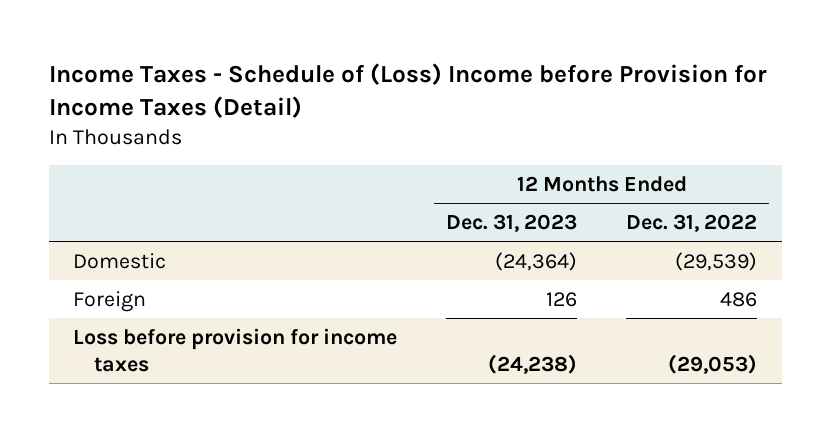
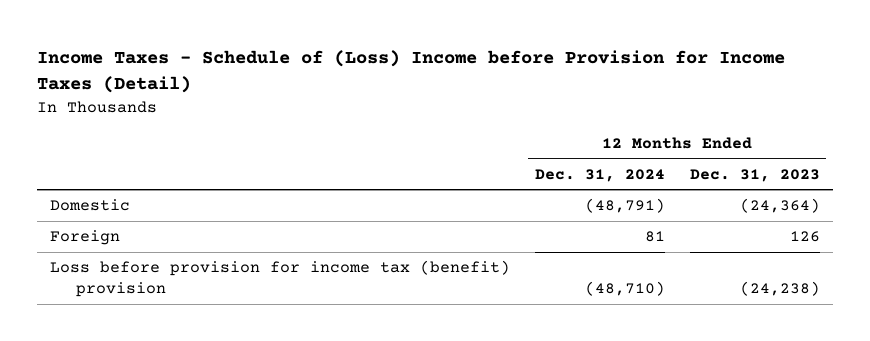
[626,213,758,232] Dec. 31, 2022 -> none
none -> [534,168,665,182] Dec. 31, 2024
[73,327,398,373] Loss before provision for income taxes -> [49,260,510,298] Loss before provision for income tax (benefit) provision

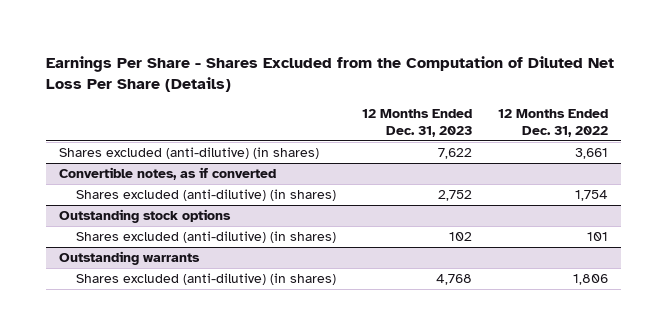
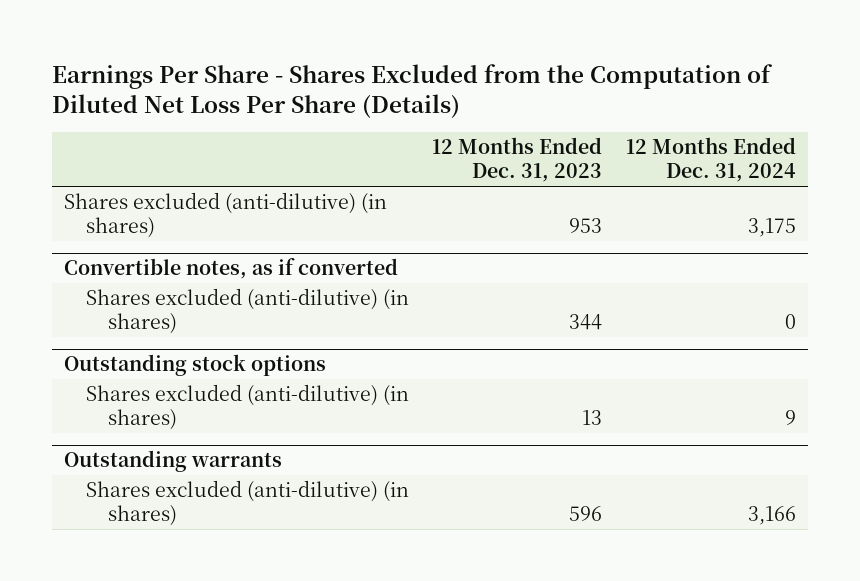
[498,108,609,137] 12 Months Ended Dec. 31, 2022 -> none
none -> [626,136,797,183] 12 Months Ended Dec. 31, 2024
[438,148,473,160] 7,622 -> [569,218,603,234] 953
[438,190,473,202] 2,752 -> [569,314,603,331] 344
[449,232,473,242] 102 -> [582,410,603,426] 13
[436,274,473,286] 4,768 -> [569,506,603,522] 596

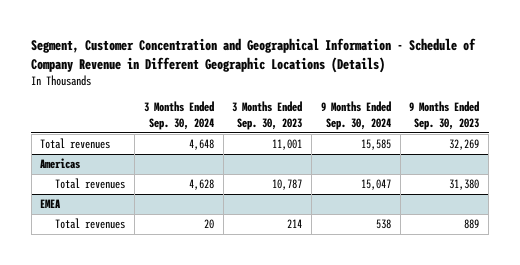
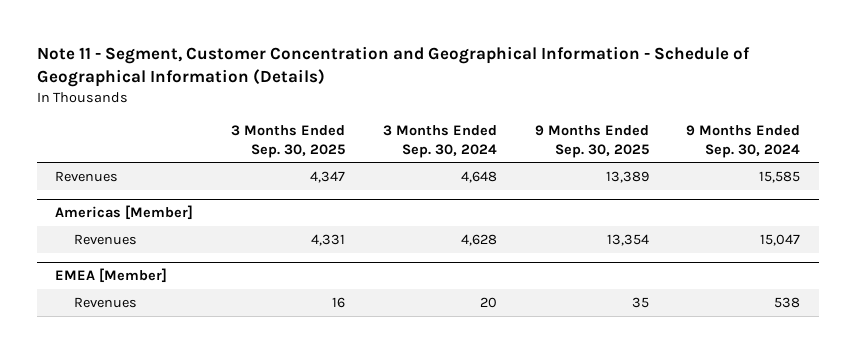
[31,37,477,73] Segment, Customer Concentration and Geographical Information - Schedule of Company Revenue in Different Geographic Locations (Details) -> [36,46,750,88] Note 11 - Segment, Customer Concentration and Geographical Information - Schedule of Geographical Information (Details)
[232,101,303,130] 3 Months Ended Sep. 30, 2023 -> none
[409,101,480,130] 9 Months Ended Sep. 30, 2023 -> none
none -> [231,124,346,158] 3 Months Ended Sep. 30, 2025
none -> [534,124,649,158] 9 Months Ended Sep. 30, 2025
[40,138,111,150] Total revenues -> [55,171,119,183] Revenues
[40,158,81,170] Americas -> [55,205,194,221] Americas [Member]
[55,178,126,190] Total revenues -> [74,234,138,246] Revenues
[40,199,62,209] EMEA -> [55,268,168,284] EMEA [Member]
[55,218,126,230] Total revenues -> [74,297,138,309] Revenues

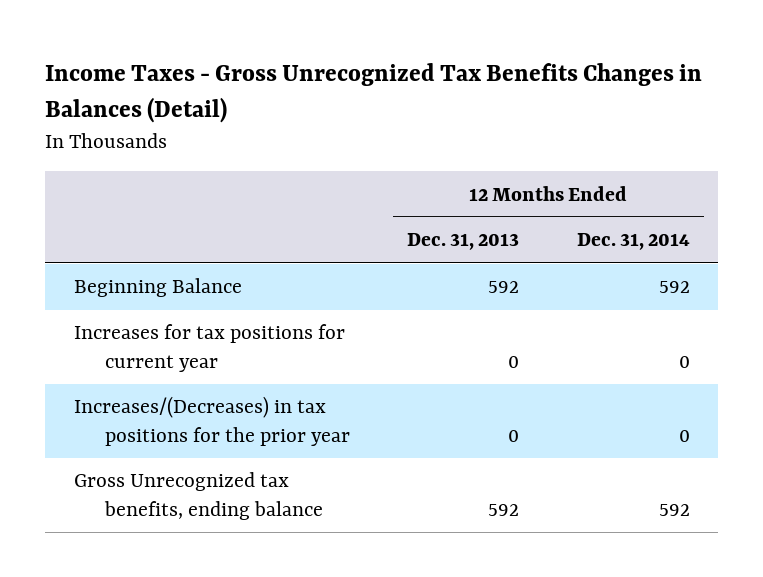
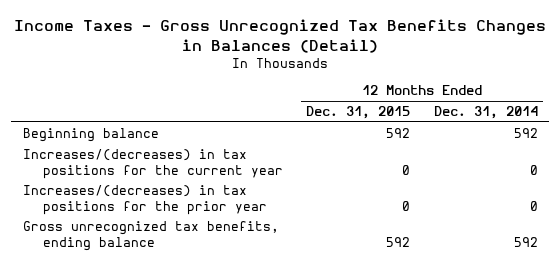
[407,233,520,251] Dec. 31, 2013 -> none
none -> [306,106,411,120] Dec. 31, 2015
[73,278,242,298] Beginning Balance -> [22,128,159,143] Beginning balance
[73,324,345,372] Increases for tax positions for current year -> [22,149,284,179] Increases/(decreases) in tax positions for the current year
[73,396,351,446] Increases/(Decreases) in tax positions for the prior year -> [22,185,268,215] Increases/(decreases) in tax positions for the prior year
[73,472,324,520] Gross Unrecognized tax benefits, ending balance -> [22,221,279,251] Gross unrecognized tax benefits, ending balance

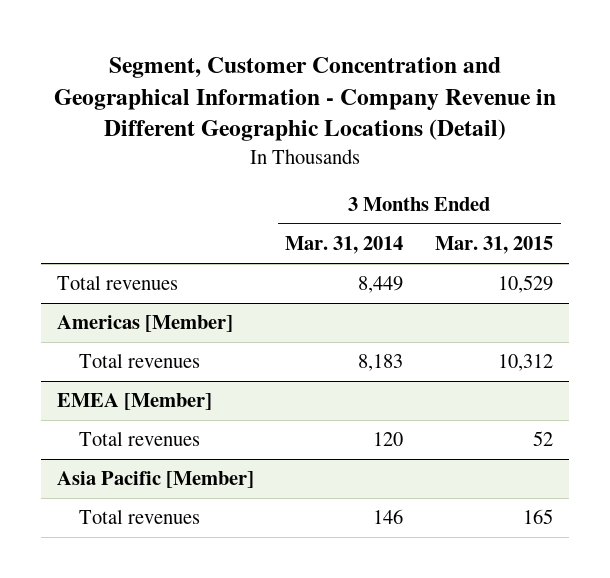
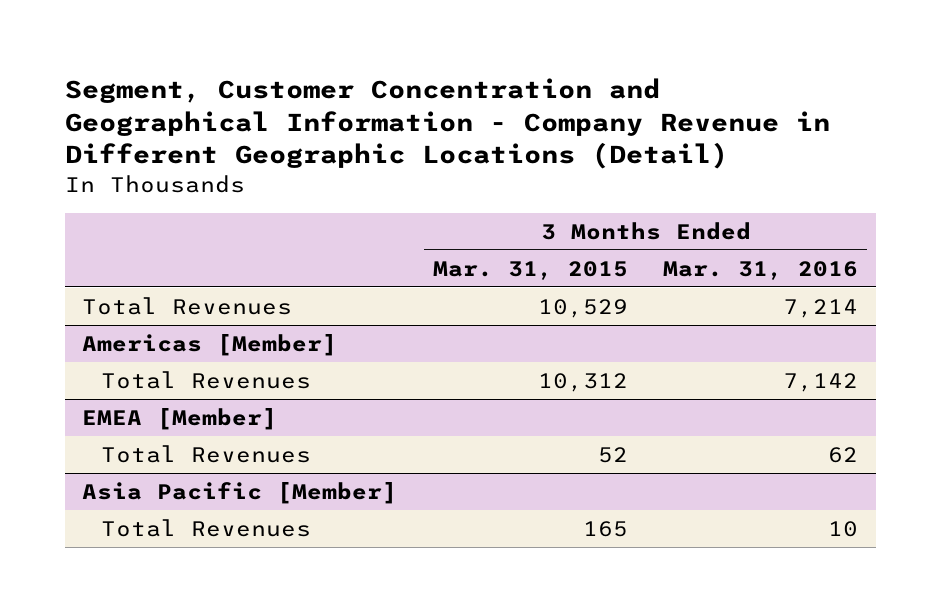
[285,236,404,255] Mar. 31, 2014 -> none
none -> [663,260,859,280] Mar. 31, 2016
[56,276,178,291] Total revenues -> [82,296,293,315] Total Revenues
[79,354,201,369] Total revenues -> [101,370,312,389] Total Revenues
[79,432,201,447] Total revenues -> [101,444,312,463] Total Revenues
[79,510,201,525] Total revenues -> [101,518,312,537] Total Revenues

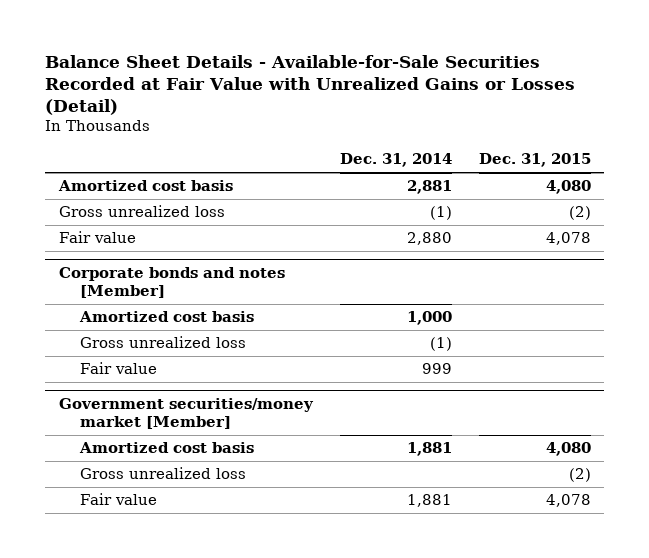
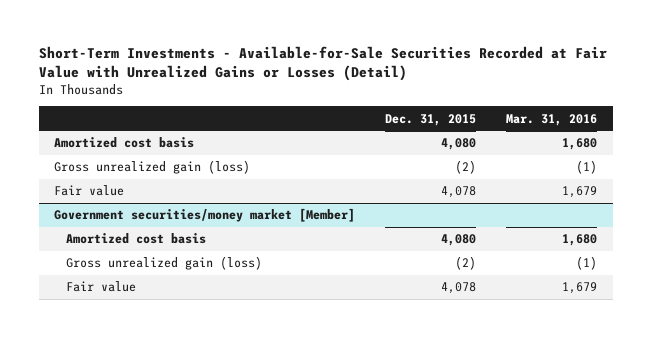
[45,54,576,116] Balance Sheet Details - Available-for-Sale Securities Recorded at Fair Value with Unrealized Gains or Losses (Detail) -> [38,46,607,82] Short-Term Investments - Available-for-Sale Securities Recorded at Fair Value with Unrealized Gains or Losses (Detail)
[339,153,452,168] Dec. 31, 2014 -> none
none -> [506,113,598,126] Mar. 31, 2016
[58,205,225,218] Gross unrealized loss -> [54,160,251,175] Gross unrealized gain (loss)
[58,267,285,299] Corporate bonds and notes [Member] -> none
[78,311,254,323] Amortized cost basis -> none
[79,336,246,349] Gross unrealized loss -> none
[79,362,157,375] Fair value -> none
[79,467,246,480] Gross unrealized loss -> [65,256,262,271] Gross unrealized gain (loss)

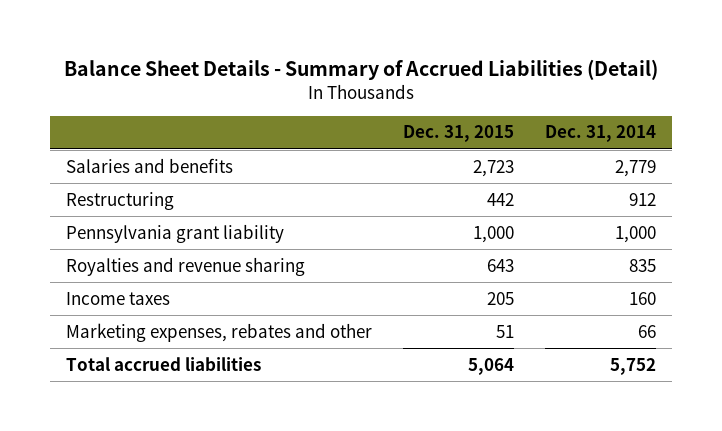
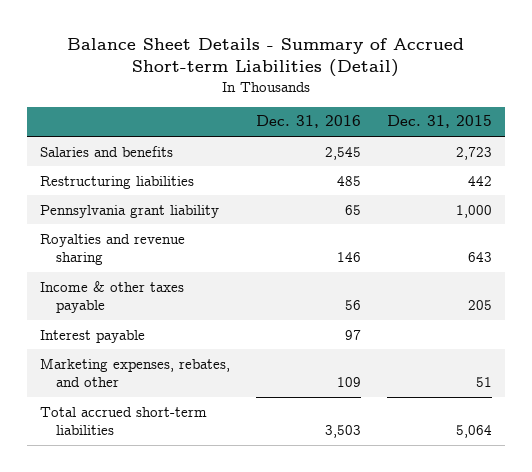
[64,59,659,81] Balance Sheet Details - Summary of Accrued Liabilities (Detail) -> [67,37,465,78] Balance Sheet Details - Summary of Accrued Short-term Liabilities (Detail)
[545,125,657,143] Dec. 31, 2014 -> none
none -> [256,115,362,129] Dec. 31, 2016
[65,191,174,210] Restructuring -> [40,175,195,189] Restructuring liabilities
[65,291,170,305] Income taxes -> [40,280,185,313] Income & other taxes payable
none -> [40,329,146,343] Interest payable
[65,322,372,342] Marketing expenses, rebates and other -> [40,357,231,387] Marketing expenses, rebates, and other
[65,356,261,371] Total accrued liabilities -> [40,406,208,435] Total accrued short-term liabilities

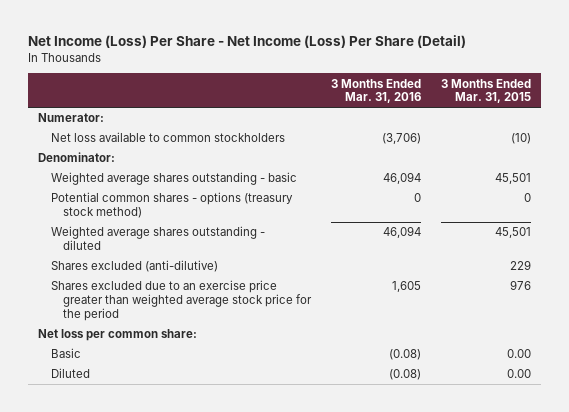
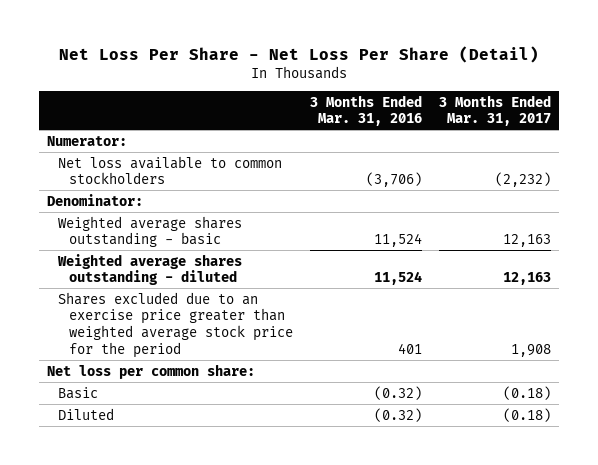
[28,35,467,49] Net Income (Loss) Per Share - Net Income (Loss) Per Share (Detail) -> [59,45,540,63] Net Loss Per Share - Net Loss Per Share (Detail)
[440,78,531,104] 3 Months Ended Mar. 31, 2015 -> none
none -> [438,94,551,127] 3 Months Ended Mar. 31, 2017
[50,192,293,219] Potential common shares - options (treasury stock method) -> none
[50,260,218,273] Shares excluded (anti-dilutive) -> none
[383,172,422,185] 46,094 -> [373,233,422,248] 11,524
[383,226,422,239] 46,094 -> [373,271,422,286] 11,524
[392,281,422,293] 1,605 -> [397,342,422,354] 401
[389,349,422,361] (0.08) -> [373,385,422,400] (0.32)
[389,369,422,381] (0.08) -> [373,407,422,422] (0.32)

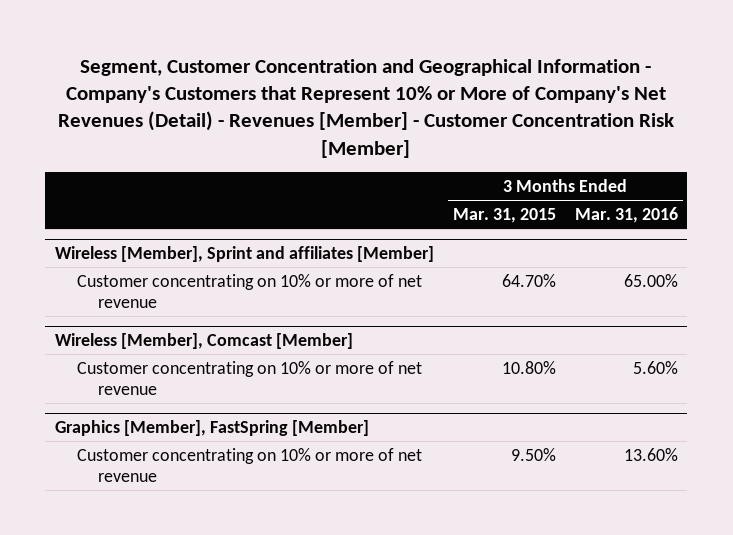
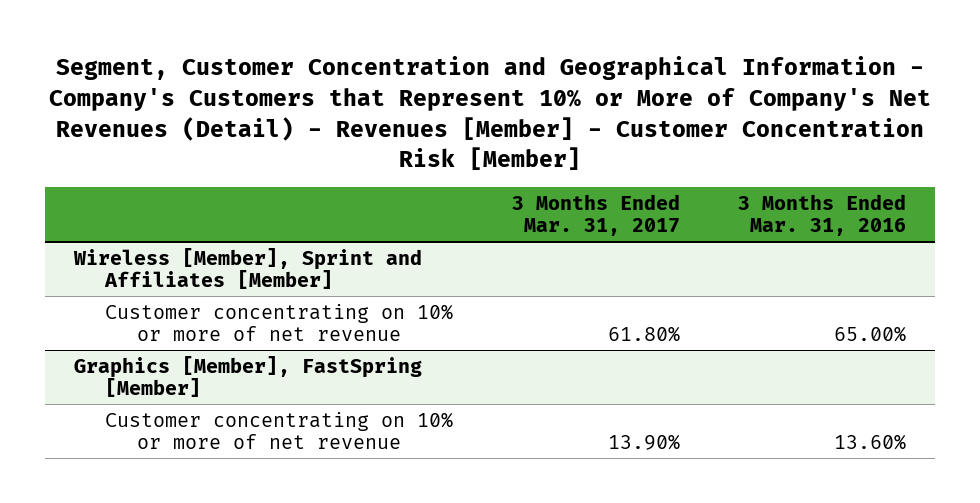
[452,207,556,223] Mar. 31, 2015 -> none
none -> [511,193,680,237] 3 Months Ended Mar. 31, 2017
[54,246,434,263] Wireless [Member], Sprint and affiliates [Member] -> [72,247,422,290] Wireless [Member], Sprint and Affiliates [Member]
[54,333,353,350] Wireless [Member], Comcast [Member] -> none
[76,360,422,395] Customer concentrating on 10% or more of net revenue -> none

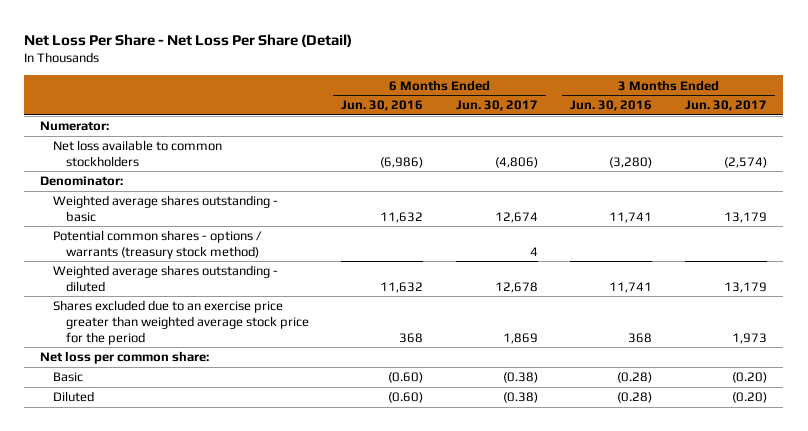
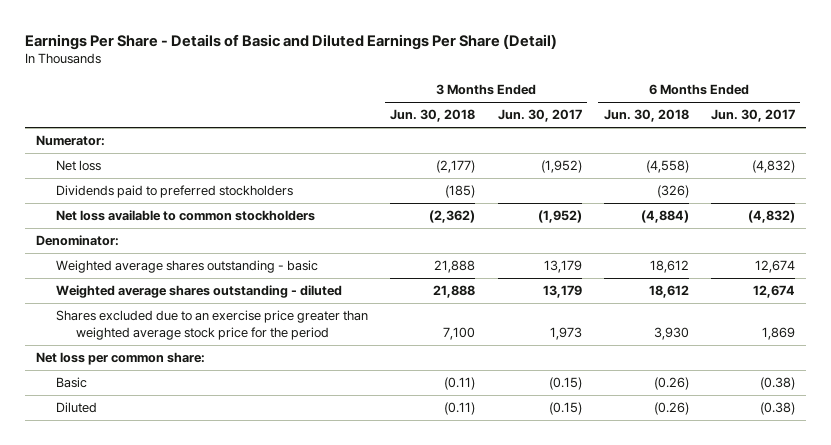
[24,33,353,47] Net Loss Per Share - Net Loss Per Share (Detail) -> [25,33,558,50] Earnings Per Share - Details of Basic and Diluted Earnings Per Share (Detail)
[341,100,424,112] Jun. 30, 2016 -> none
[570,100,653,112] Jun. 30, 2016 -> none
none -> [390,109,476,123] Jun. 30, 2018
none -> [603,109,689,123] Jun. 30, 2018
none -> [56,160,102,172] Net loss
none -> [56,185,294,199] Dividends paid to preferred stockholders
[494,156,538,168] (4,806) -> [747,210,795,224] (4,832)
[724,156,768,168] (2,574) -> [537,210,582,224] (1,952)
[53,230,263,259] Potential common shares - options / warrants (treasury stock method) -> none
[494,281,538,293] 12,678 -> [752,285,795,299] 12,674
[732,372,768,384] (0.20) -> [548,377,582,391] (0.15)
[732,392,768,404] (0.20) -> [548,402,582,416] (0.15)

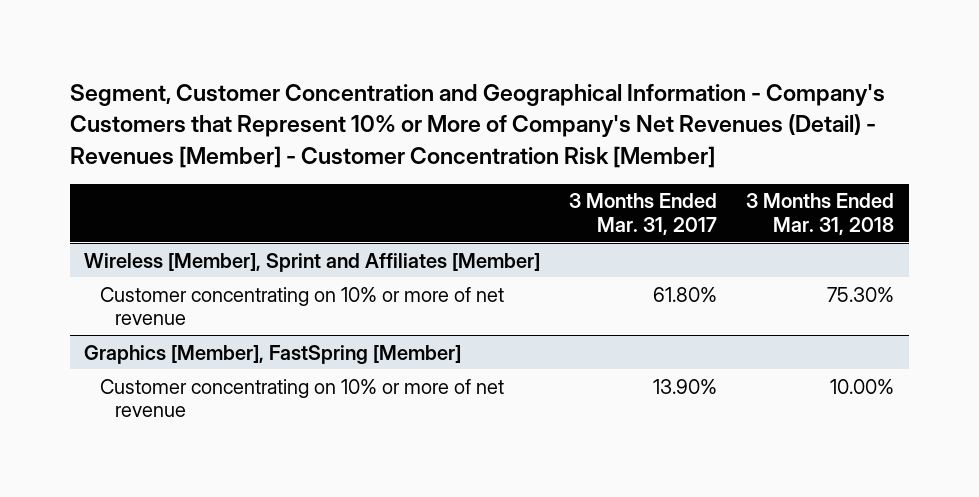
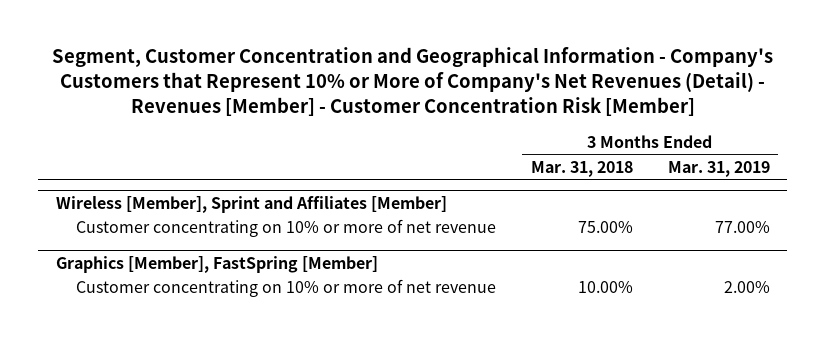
[569,193,718,235] 3 Months Ended Mar. 31, 2017 -> none
none -> [667,160,770,177] Mar. 31, 2019
[827,286,895,302] 75.30% -> [577,221,633,234] 75.00%

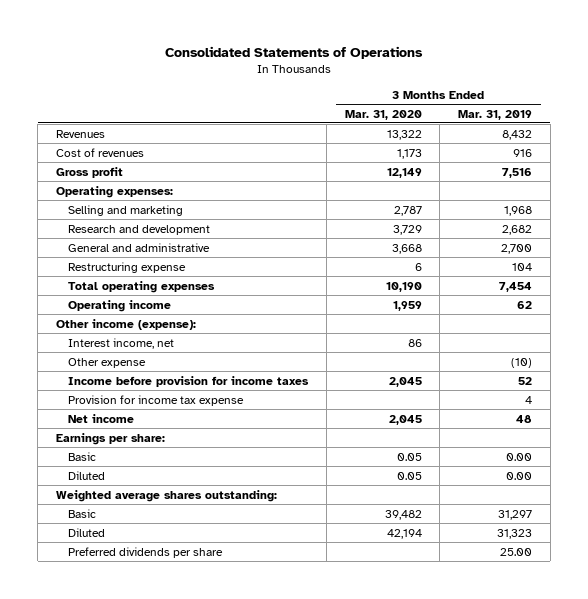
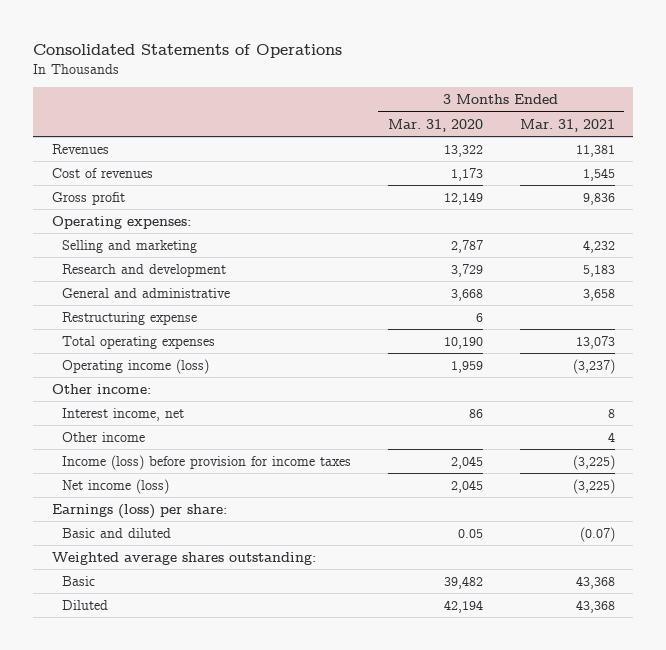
[458,109,533,120] Mar. 31, 2019 -> none
none -> [519,118,615,132] Mar. 31, 2021
[68,299,172,312] Operating income -> [61,359,209,375] Operating income (loss)
[55,318,196,330] Other income (expense): -> [51,384,151,395] Other income:
[68,394,245,406] Provision for income tax expense -> none
[68,451,97,461] Basic -> none
[68,470,106,480] Diluted -> none
[68,357,147,368] Other expense -> [61,432,145,443] Other income
[68,375,310,387] Income before provision for income taxes -> [61,455,351,471] Income (loss) before provision for income taxes
[68,413,135,423] Net income -> [61,479,169,495] Net income (loss)
[55,432,165,445] Earnings per share: -> [51,504,227,520] Earnings (loss) per share:
none -> [61,528,171,539] Basic and diluted
[68,546,224,558] Preferred dividends per share -> none

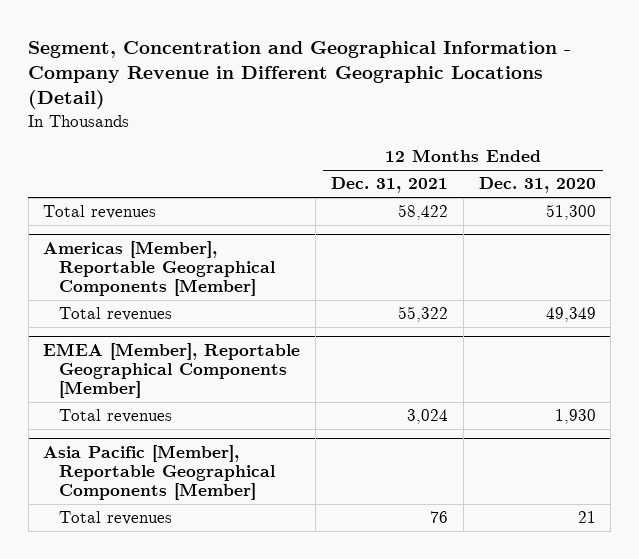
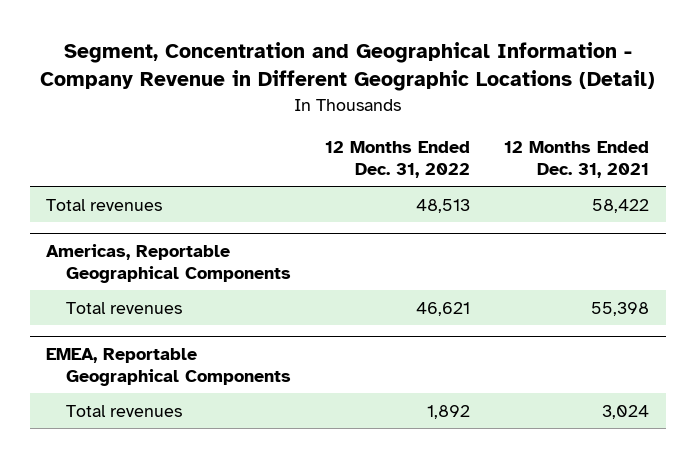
[478,177,596,194] Dec. 31, 2020 -> none
none -> [324,140,470,178] 12 Months Ended Dec. 31, 2022
[43,240,276,297] Americas [Member], Reportable Geographical Components [Member] -> [46,243,292,284] Americas, Reportable Geographical Components
[398,306,449,323] 55,322 -> [590,301,649,316] 55,398
[43,342,301,399] EMEA [Member], Reportable Geographical Components [Member] -> [46,347,292,387] EMEA, Reportable Geographical Components
[43,444,276,501] Asia Pacific [Member], Reportable Geographical Components [Member] -> none
[59,511,173,526] Total revenues -> none

